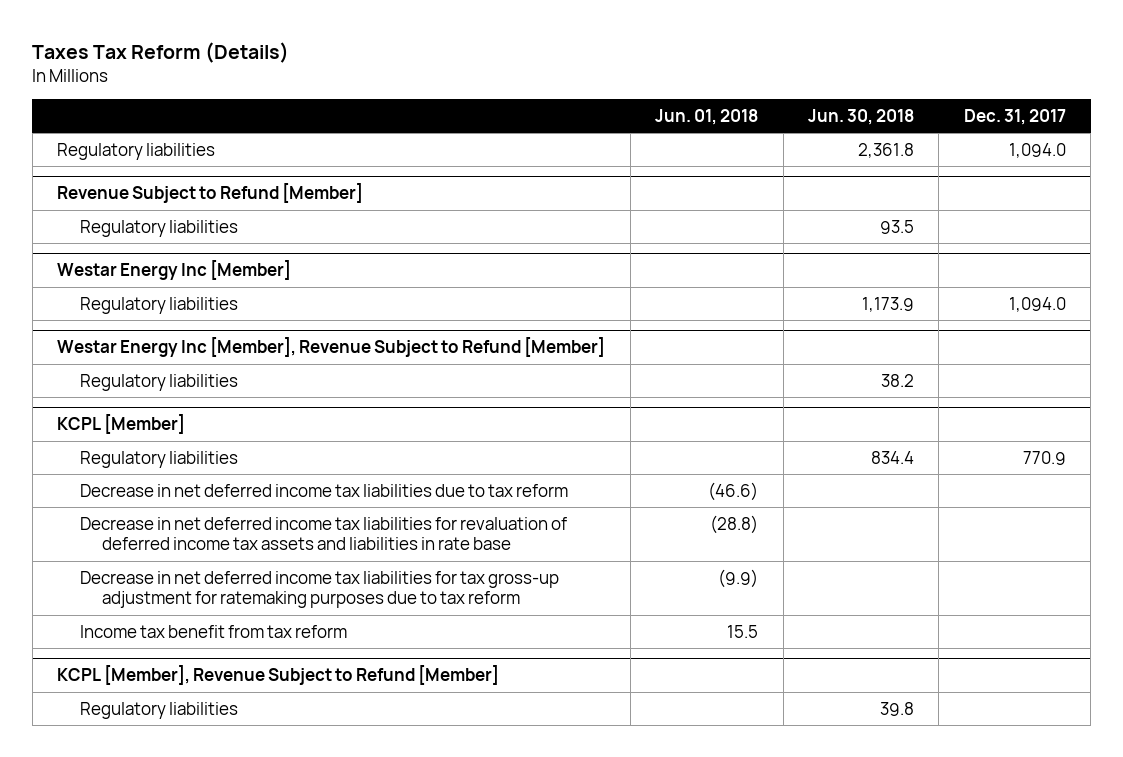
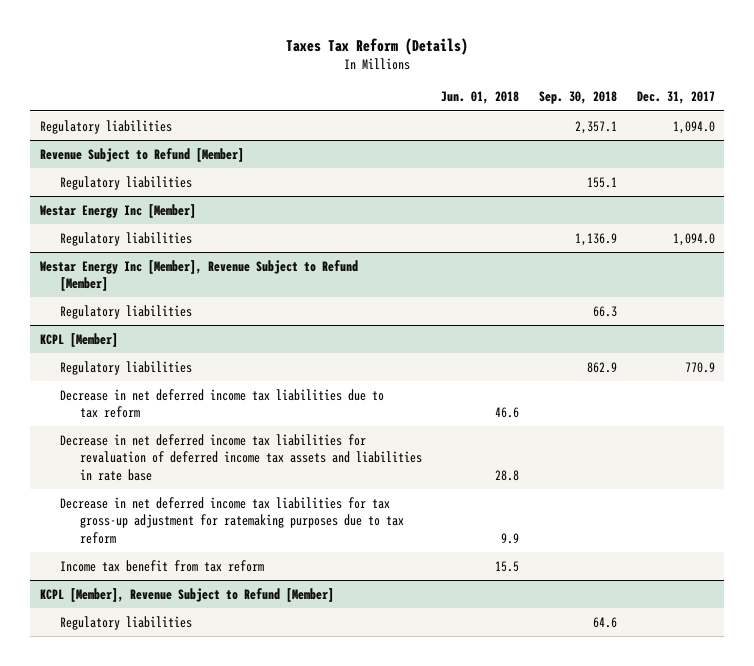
[807,108,914,125] Jun. 30, 2018 -> none
none -> [538,91,617,105] Sep. 30, 2018
[708,481,759,501] (46.6) -> [495,407,520,419] 46.6
[710,514,759,534] (28.8) -> [495,469,520,481] 28.8
[718,568,759,588] (9.9) -> [501,532,520,544] 9.9

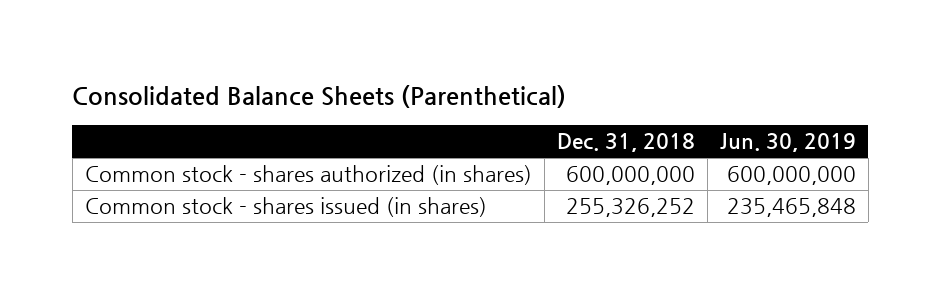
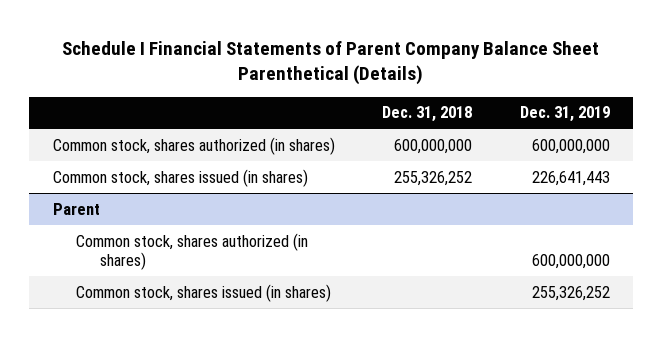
[72,85,567,109] Consolidated Balance Sheets (Parenthetical) -> [62,40,600,86] Schedule I Financial Statements of Parent Company Balance Sheet Parenthetical (Details)
[719,133,856,153] Jun. 30, 2019 -> none
none -> [519,106,610,123] Dec. 31, 2019
[84,165,532,186] Common stock - shares authorized (in shares) -> [52,136,335,155] Common stock, shares authorized (in shares)
[84,197,487,218] Common stock - shares issued (in shares) -> [52,168,308,187] Common stock, shares issued (in shares)
none -> [52,202,100,215] Parent
none -> [76,232,309,270] Common stock, shares authorized (in shares)
none -> [76,283,332,302] Common stock, shares issued (in shares)

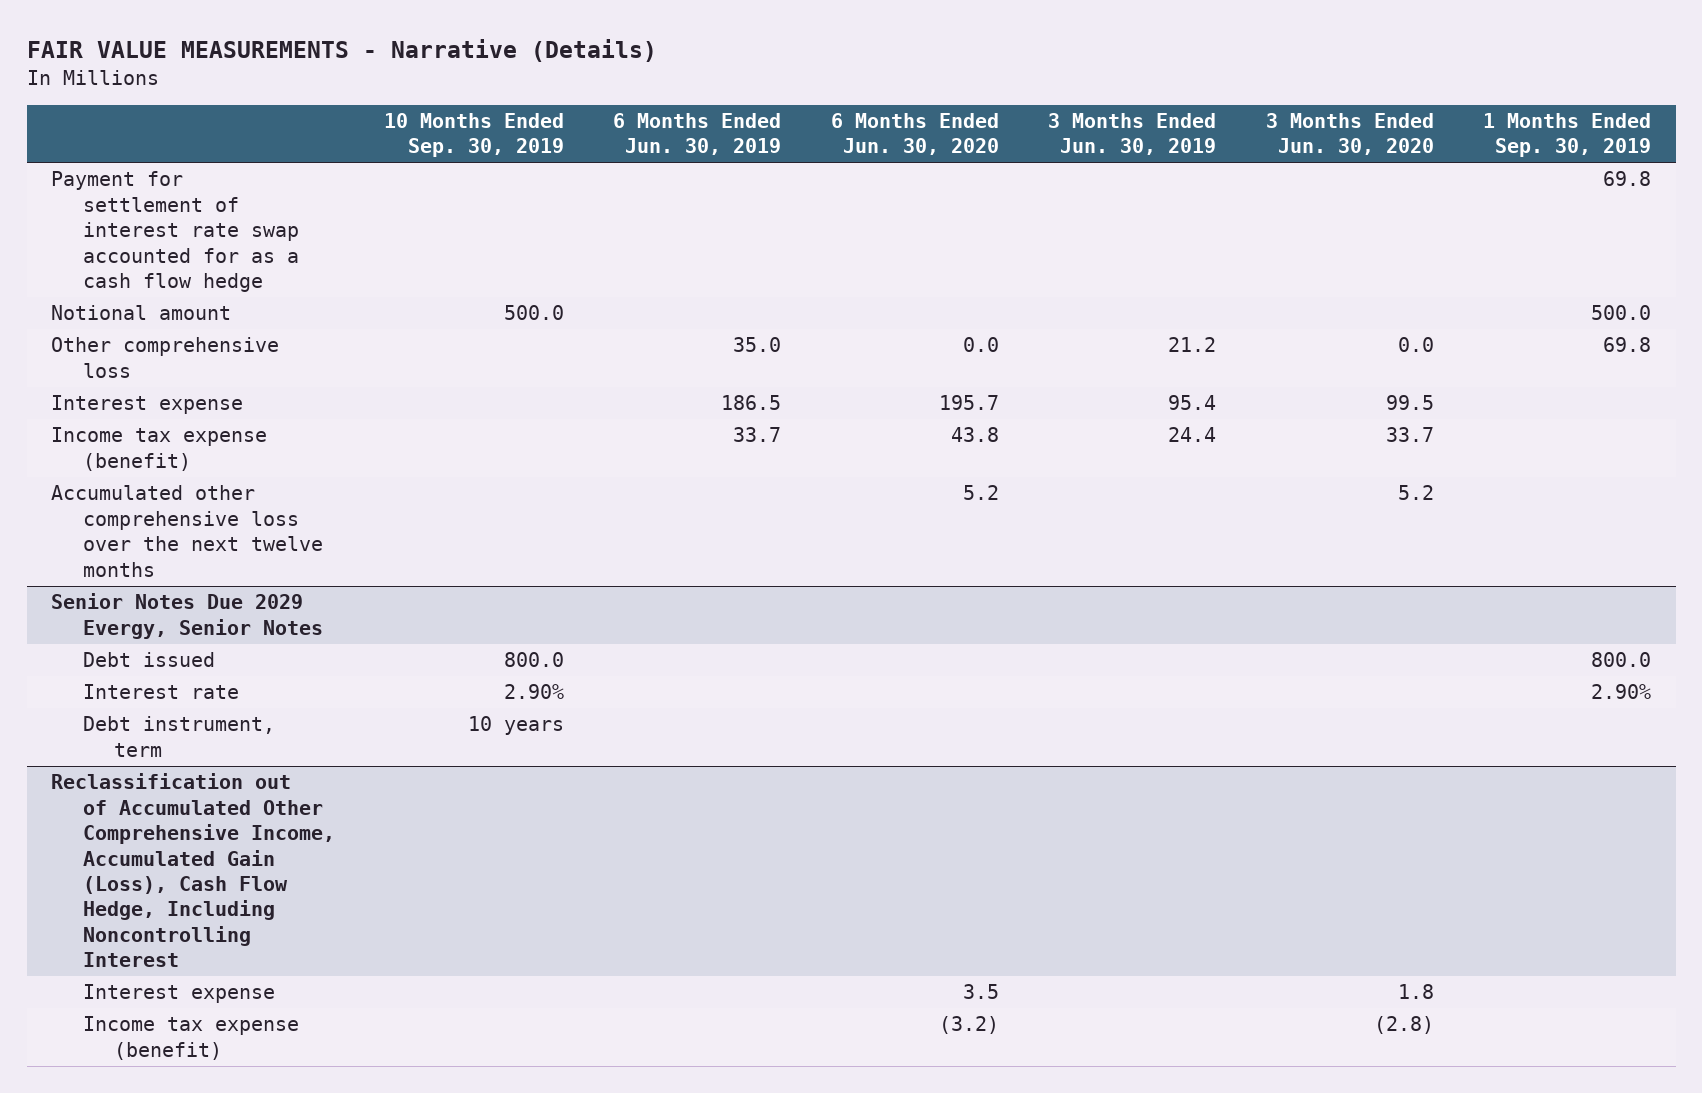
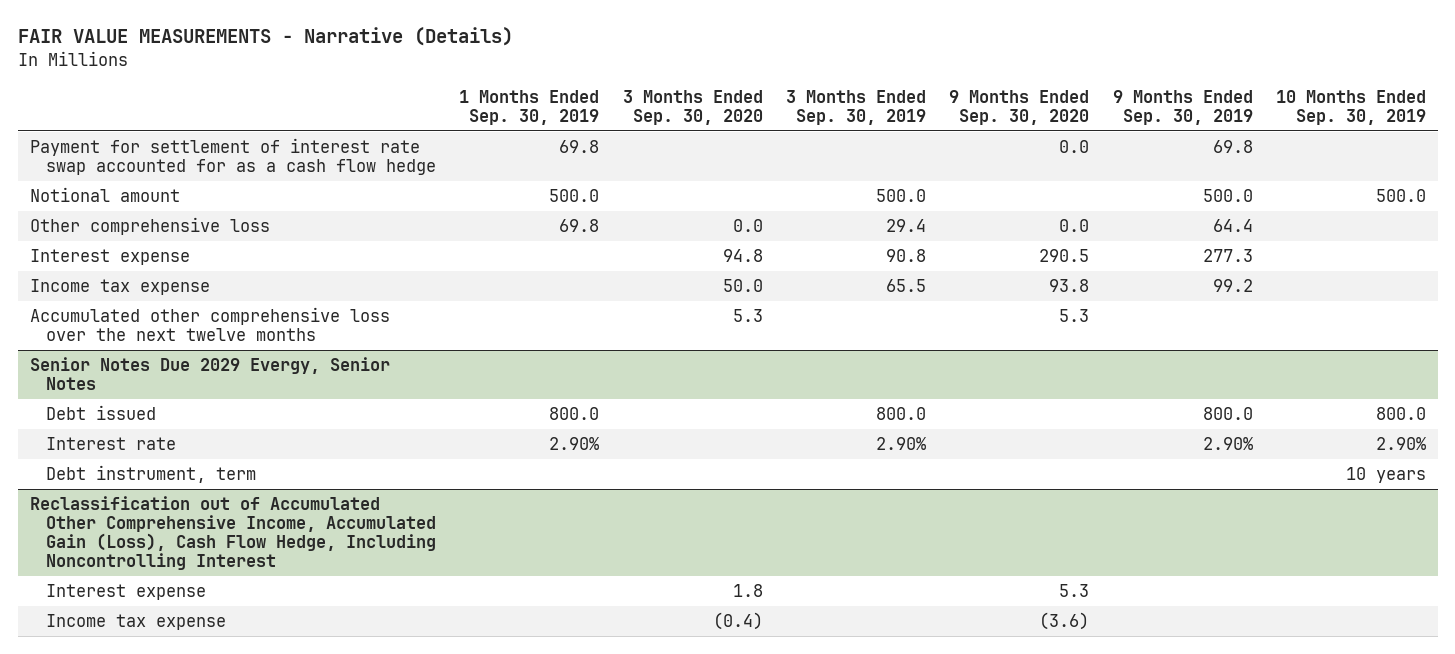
[613,112,782,156] 6 Months Ended Jun. 30, 2019 -> none
[830,112,999,156] 6 Months Ended Jun. 30, 2020 -> none
[1048,112,1217,156] 3 Months Ended Jun. 30, 2019 -> none
[1265,112,1434,156] 3 Months Ended Jun. 30, 2020 -> none
none -> [622,89,763,125] 3 Months Ended Sep. 30, 2020
none -> [786,89,927,125] 3 Months Ended Sep. 30, 2019
none -> [949,89,1090,125] 9 Months Ended Sep. 30, 2020
none -> [1112,89,1253,125] 9 Months Ended Sep. 30, 2019
[51,427,268,471] Income tax expense (benefit) -> [29,278,210,295] Income tax expense
[82,1016,299,1060] Income tax expense (benefit) -> [46,613,227,630] Income tax expense

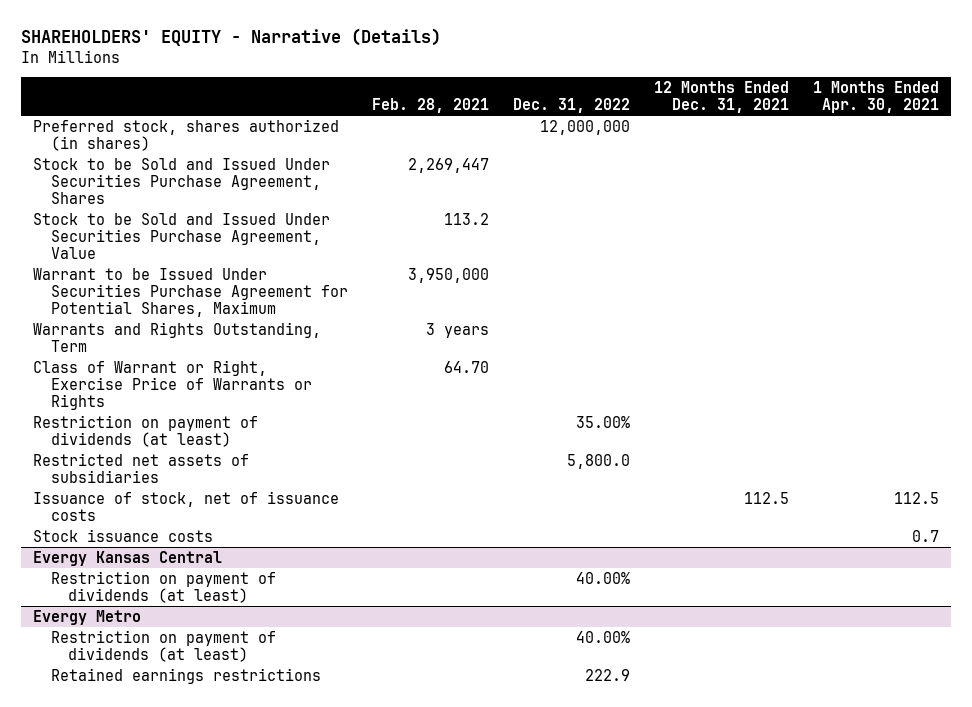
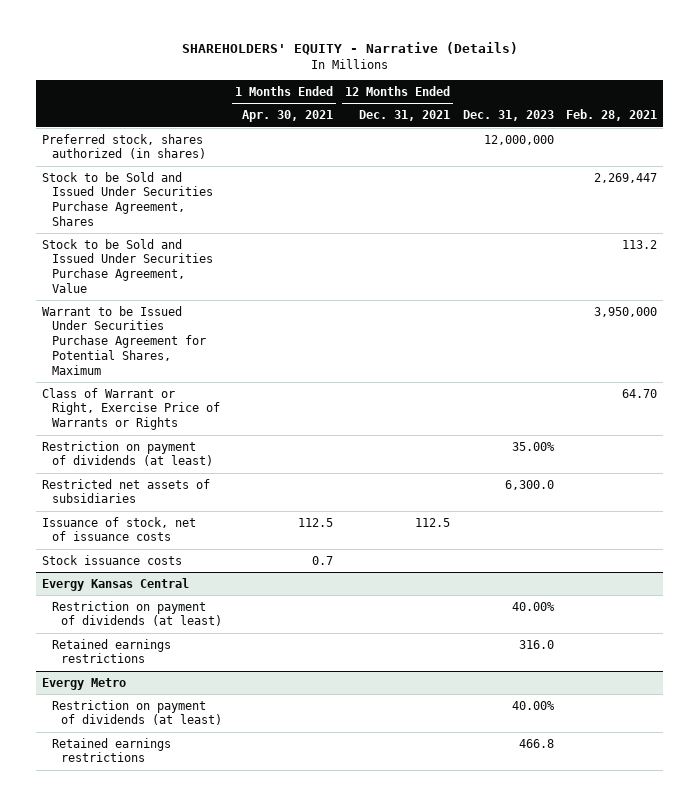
[512,98,630,114] Dec. 31, 2022 -> none
none -> [462,110,554,122] Dec. 31, 2023
[33,321,322,352] Warrants and Rights Outstanding, Term -> none
none -> [51,638,171,664] Retained earnings restrictions

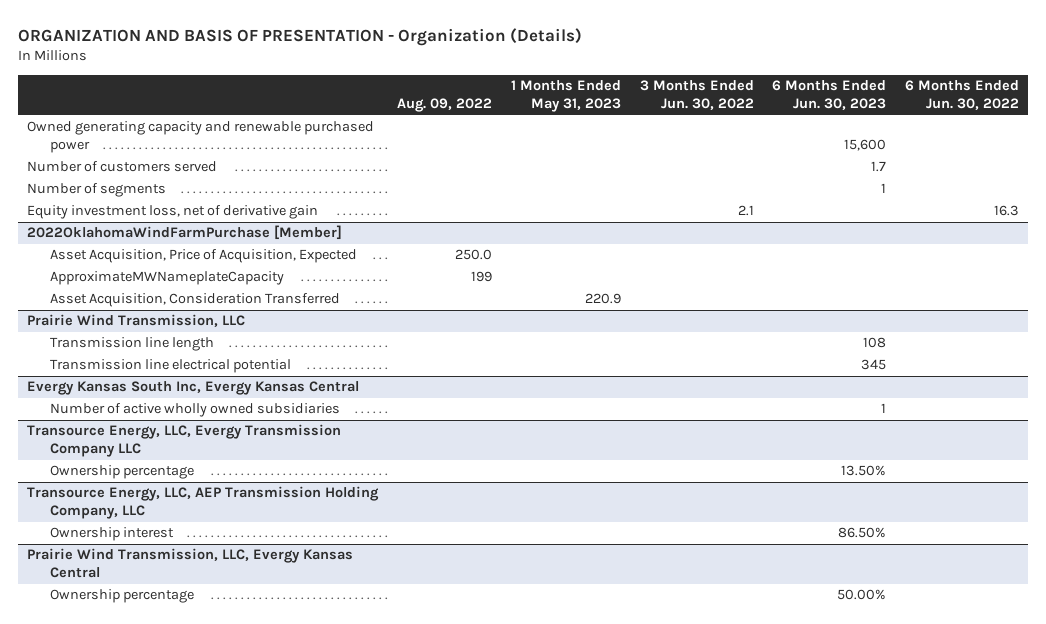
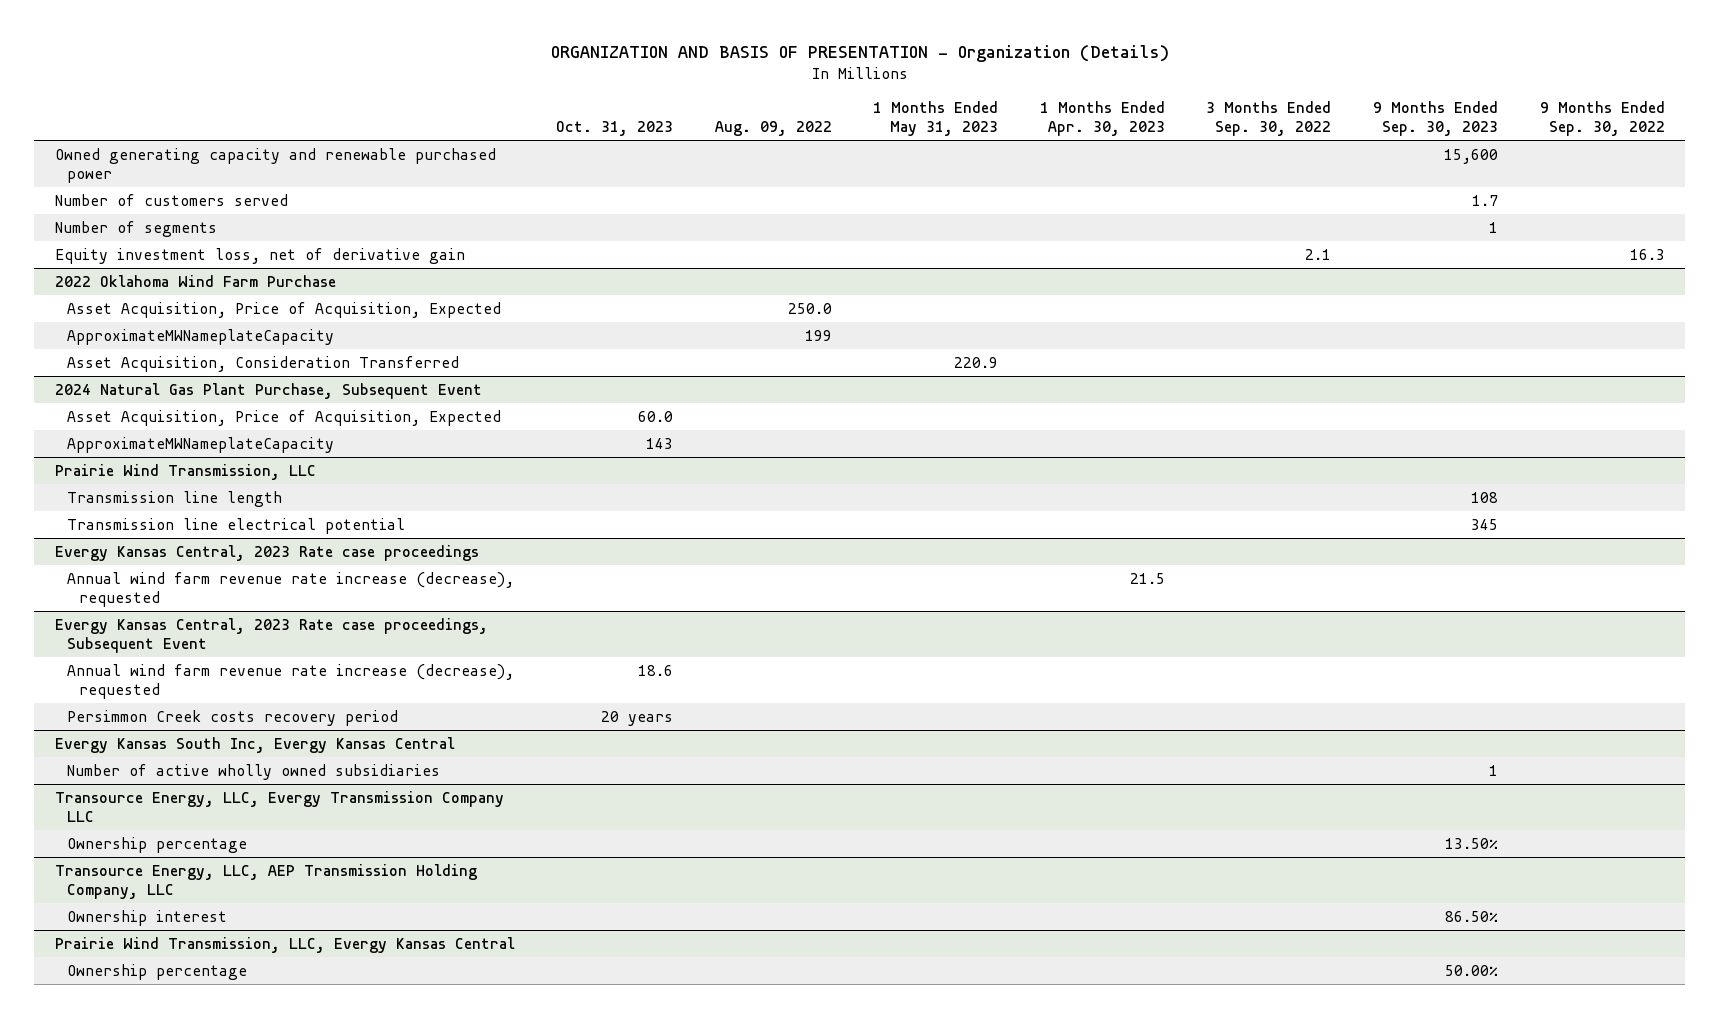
[639,80,754,111] 3 Months Ended Jun. 30, 2022 -> none
[772,80,887,111] 6 Months Ended Jun. 30, 2023 -> none
[905,80,1020,111] 6 Months Ended Jun. 30, 2022 -> none
none -> [556,121,674,137] Oct. 31, 2023
none -> [1039,100,1165,137] 1 Months Ended Apr. 30, 2023
none -> [1206,100,1332,137] 3 Months Ended Sep. 30, 2022
none -> [1372,100,1498,137] 9 Months Ended Sep. 30, 2023
none -> [1539,100,1665,137] 9 Months Ended Sep. 30, 2022
[27,225,343,241] 2022OklahomaWindFarmPurchase [Member] -> [54,274,336,287] 2022 Oklahoma Wind Farm Purchase
none -> [54,382,482,399] 2024 Natural Gas Plant Purchase, Subsequent Event
none -> [66,409,501,426] Asset Acquisition, Price of Acquisition, Expected
none -> [66,436,334,453] ApproximateMWNameplateCapacity
none -> [54,544,479,561] Evergy Kansas Central, 2023 Rate case proceedings
none -> [66,571,514,608] Annual wind farm revenue rate increase (decrease), requested
none -> [54,617,488,654] Evergy Kansas Central, 2023 Rate case proceedings, Subsequent Event
none -> [66,663,514,700] Annual wind farm revenue rate increase (decrease), requested
none -> [66,709,398,726] Persimmon Creek costs recovery period

